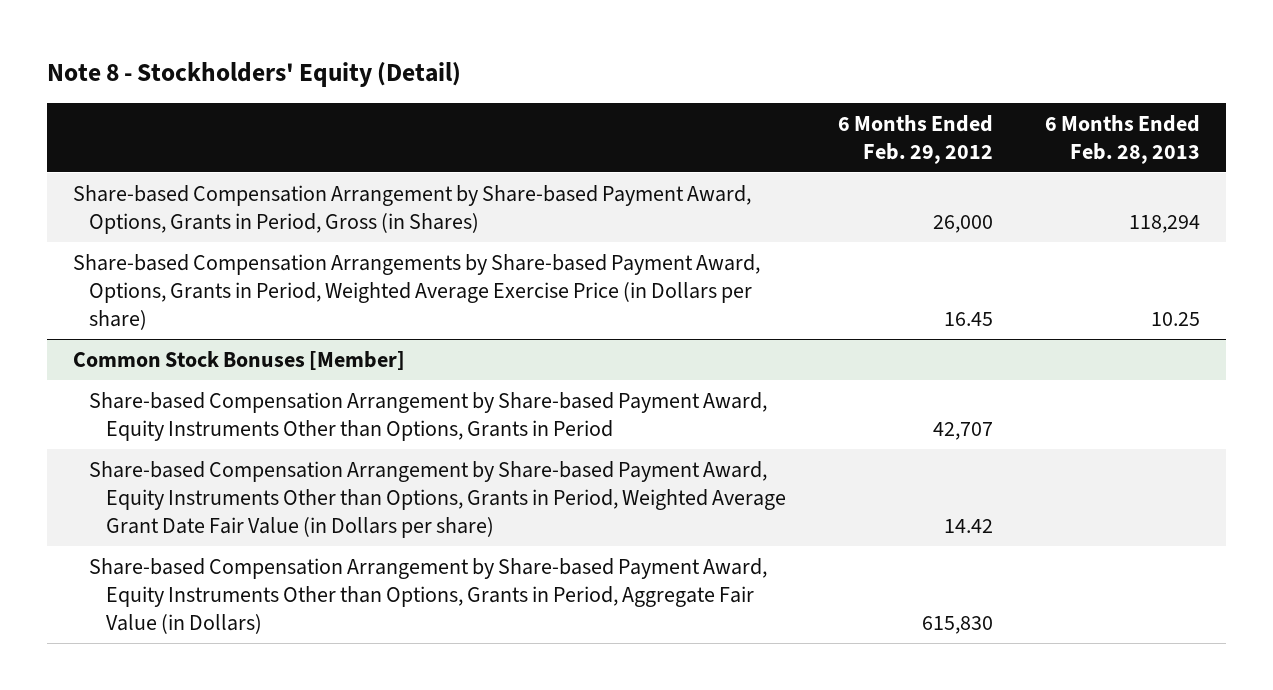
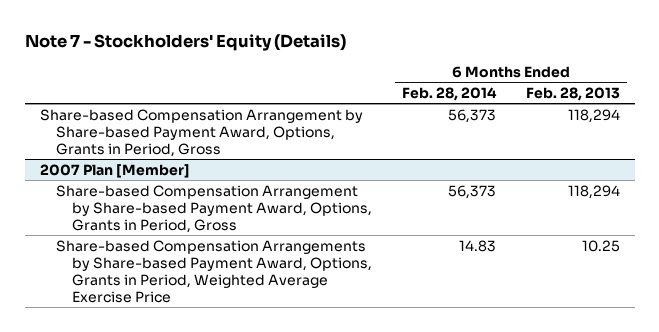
[46,61,461,87] Note 8 - Stockholders' Equity (Detail) -> [24,33,346,51] Note 7 - Stockholders' Equity (Details)
[838,114,994,164] 6 Months Ended Feb. 29, 2012 -> none
none -> [402,86,498,101] Feb. 28, 2014
[72,253,760,330] Share-based Compensation Arrangements by Share-based Payment Award, Options, Grants in Period, Weighted Average Exercise Price (in Dollars per share) -> none
[72,350,405,370] Common Stock Bonuses [Member] -> none
[89,391,768,441] Share-based Compensation Arrangement by Share-based Payment Award, Equity Instruments Other than Options, Grants in Period -> none
[89,460,787,538] Share-based Compensation Arrangement by Share-based Payment Award, Equity Instruments Other than Options, Grants in Period, Weighted Average Grant Date Fair Value (in Dollars per share) -> none
[89,557,768,634] Share-based Compensation Arrangement by Share-based Payment Award, Equity Instruments Other than Options, Grants in Period, Aggregate Fair Value (in Dollars) -> none
[72,184,751,234] Share-based Compensation Arrangement by Share-based Payment Award, Options, Grants in Period, Gross (in Shares) -> [39,108,363,157] Share-based Compensation Arrangement by Share-based Payment Award, Options, Grants in Period, Gross
none -> [39,163,190,178] 2007 Plan [Member]
none -> [56,184,373,233] Share-based Compensation Arrangement by Share-based Payment Award, Options, Grants in Period, Gross
none -> [56,239,373,304] Share-based Compensation Arrangements by Share-based Payment Award, Options, Grants in Period, Weighted Average Exercise Price

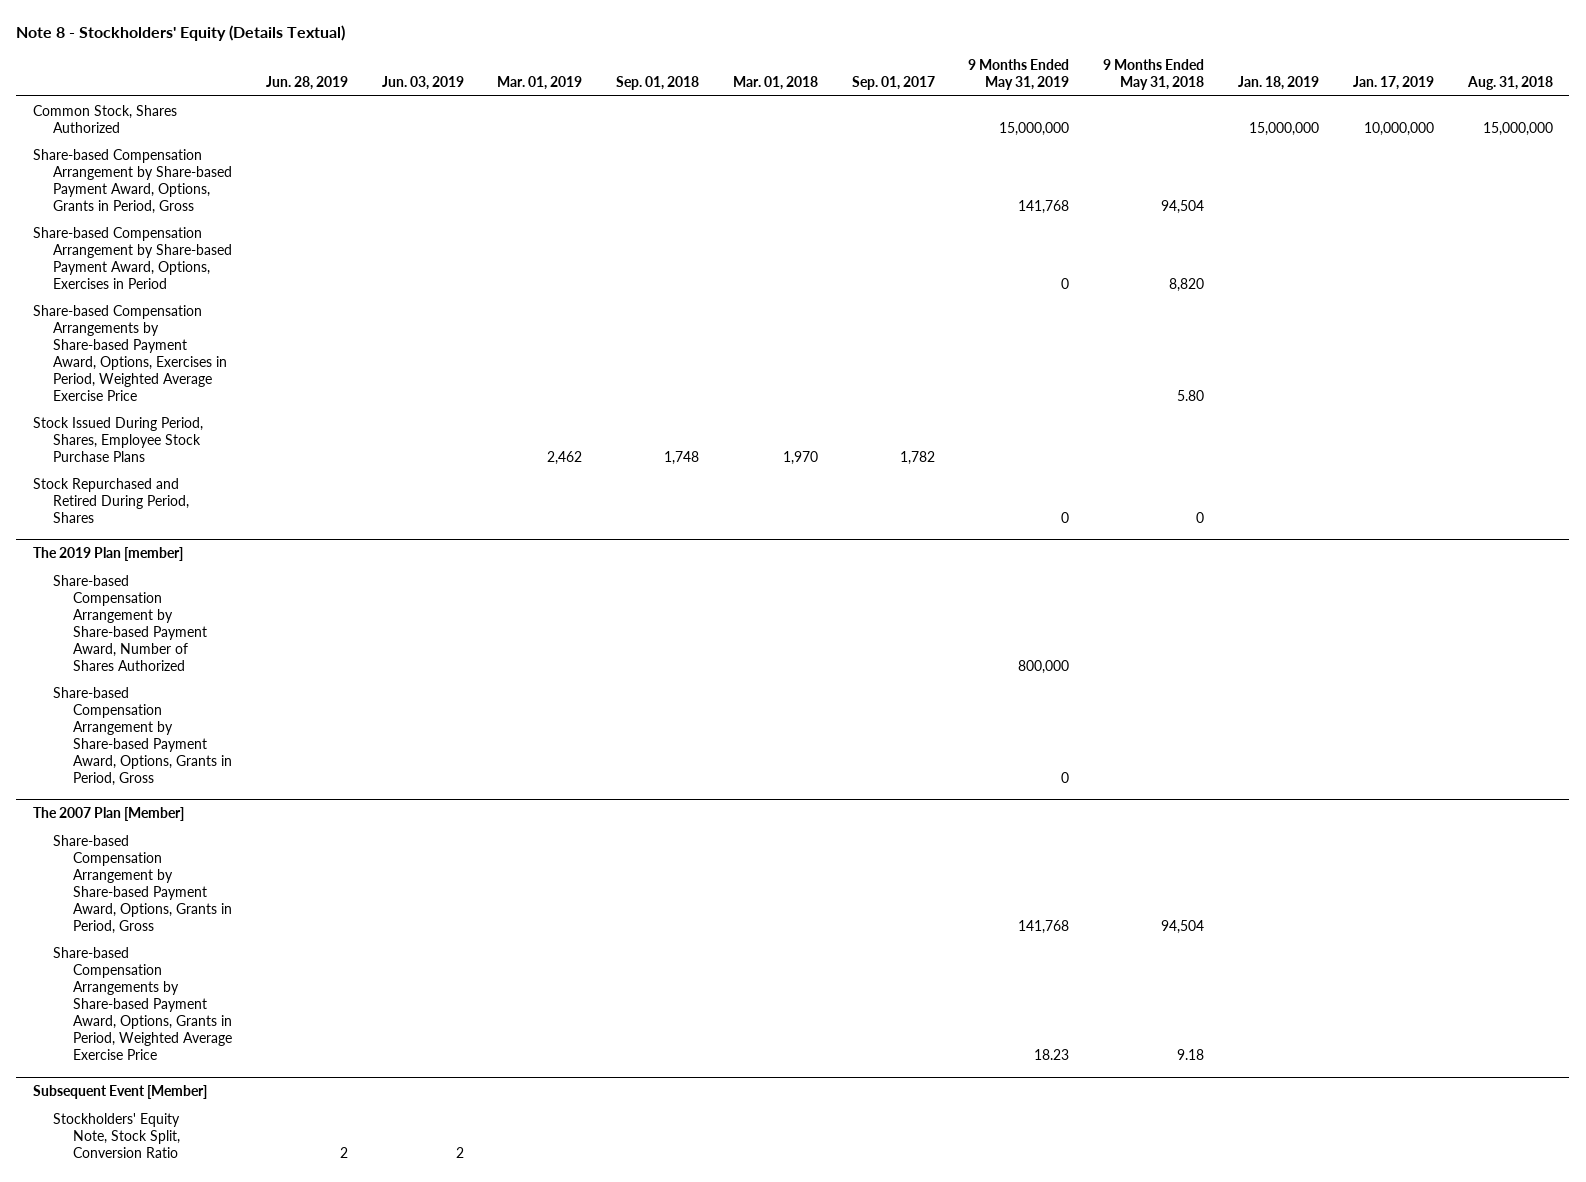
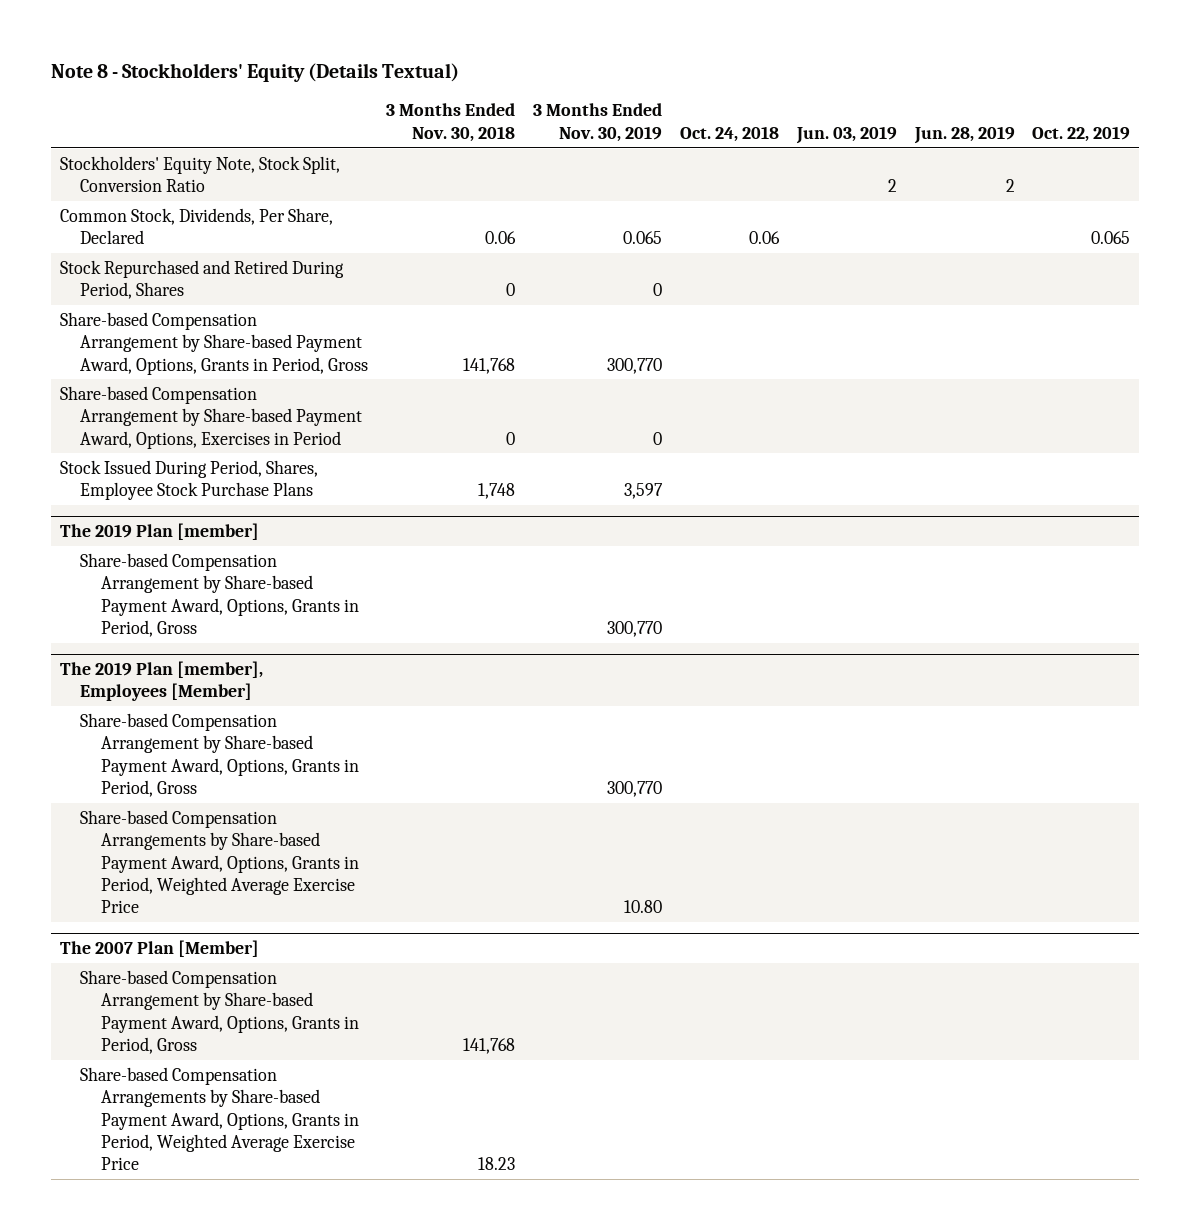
[497,76,583,91] Mar. 01, 2019 -> none
[616,76,700,91] Sep. 01, 2018 -> none
[732,76,818,91] Mar. 01, 2018 -> none
[851,76,935,91] Sep. 01, 2017 -> none
[968,59,1070,91] 9 Months Ended May 31, 2019 -> none
[1103,59,1205,91] 9 Months Ended May 31, 2018 -> none
[1238,76,1320,91] Jan. 18, 2019 -> none
[1352,76,1434,91] Jan. 17, 2019 -> none
[1466,76,1553,91] Aug. 31, 2018 -> none
none -> [386,103,516,142] 3 Months Ended Nov. 30, 2018
none -> [533,103,663,142] 3 Months Ended Nov. 30, 2019
none -> [679,125,779,142] Oct. 24, 2018
none -> [1032,125,1131,142] Oct. 22, 2019
[32,104,177,133] Common Stock, Shares Authorized -> none
none -> [59,155,340,193] Stockholders' Equity Note, Stock Split, Conversion Ratio
none -> [59,207,333,245] Common Stock, Dividends, Per Share, Declared
[32,477,189,523] Stock Repurchased and Retired During Period, Shares -> [59,259,344,300] Stock Repurchased and Retired During Period, Shares
[32,304,227,401] Share-based Compensation Arrangements by Share-based Payment Award, Options, Exercises in Period, Weighted Average Exercise Price -> none
[52,574,207,671] Share-based Compensation Arrangement by Share-based Payment Award, Number of Shares Authorized -> none
none -> [59,660,263,702] The 2019 Plan [member], Employees [Member]
none -> [80,712,360,798] Share-based Compensation Arrangement by Share-based Payment Award, Options, Grants in Period, Gross
none -> [80,809,360,914] Share-based Compensation Arrangements by Share-based Payment Award, Options, Grants in Period, Weighted Average Exercise Price
[32,1085,207,1100] Subsequent Event [Member] -> none
[52,1112,180,1158] Stockholders' Equity Note, Stock Split, Conversion Ratio -> none

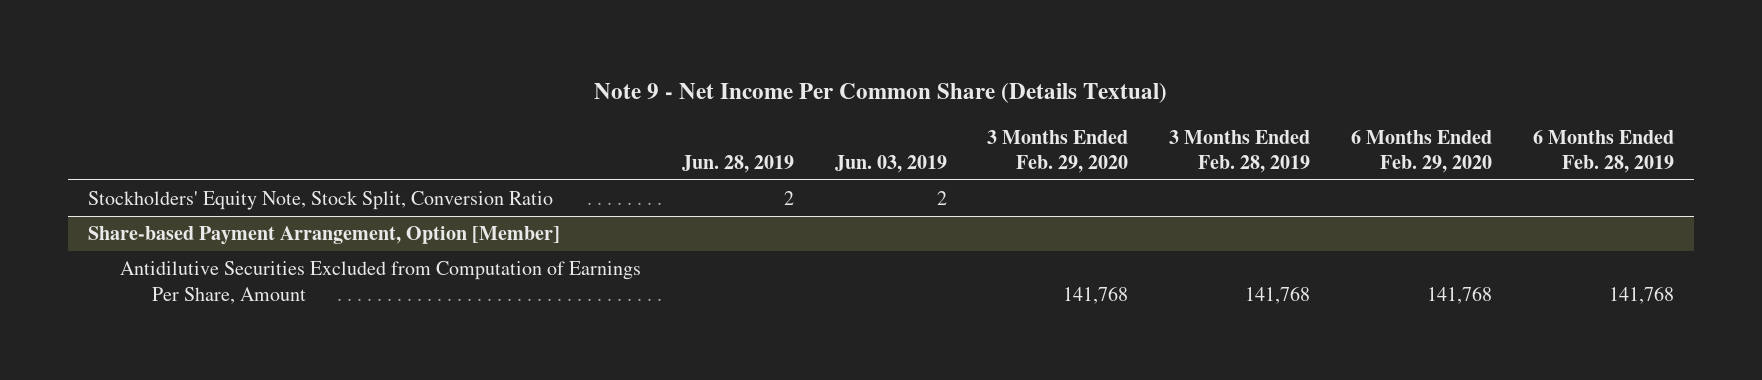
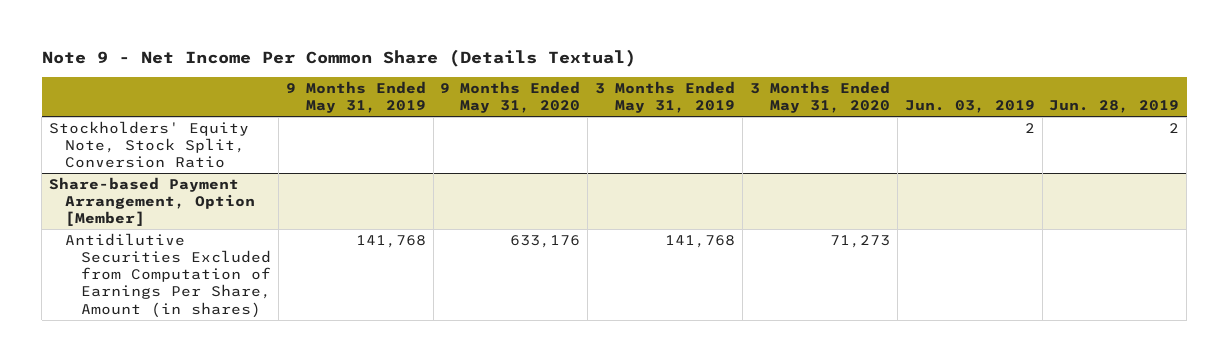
[987,129,1129,174] 3 Months Ended Feb. 29, 2020 -> none
[1169,129,1311,174] 3 Months Ended Feb. 28, 2019 -> none
[1350,129,1492,174] 6 Months Ended Feb. 29, 2020 -> none
[1532,129,1674,174] 6 Months Ended Feb. 28, 2019 -> none
none -> [285,81,426,114] 9 Months Ended May 31, 2019
none -> [440,81,581,114] 9 Months Ended May 31, 2020
none -> [595,81,736,114] 3 Months Ended May 31, 2019
none -> [749,81,890,114] 3 Months Ended May 31, 2020
[120,261,642,304] Antidilutive Securities Excluded from Computation of Earnings Per Share, Amount -> [65,232,271,318] Antidilutive Securities Excluded from Computation of Earnings Per Share, Amount (in shares)

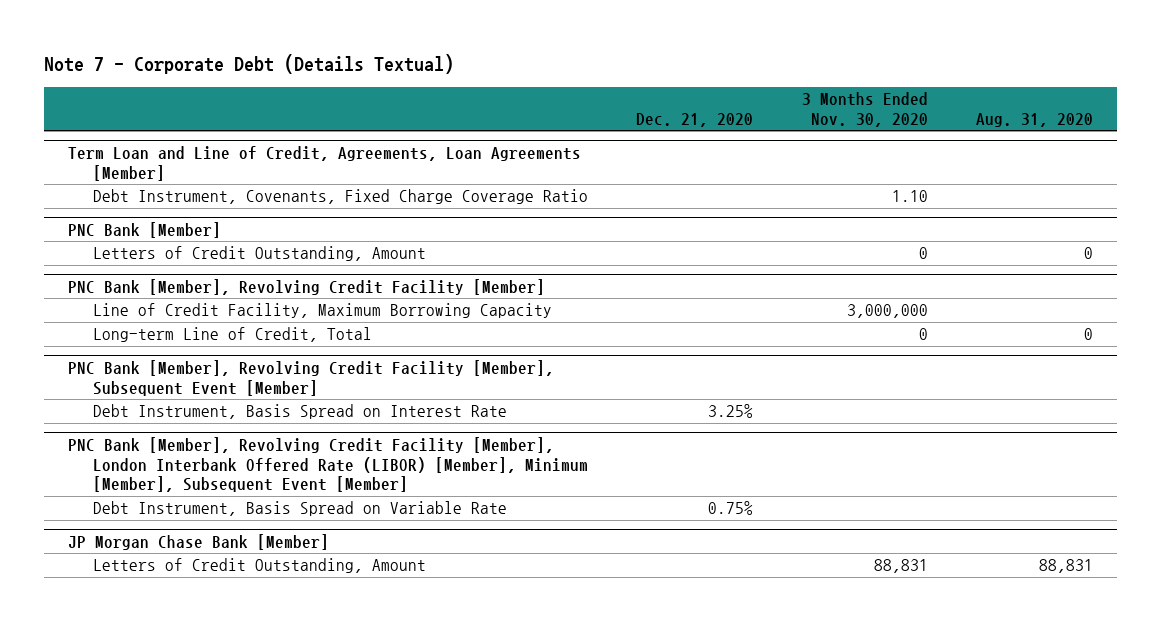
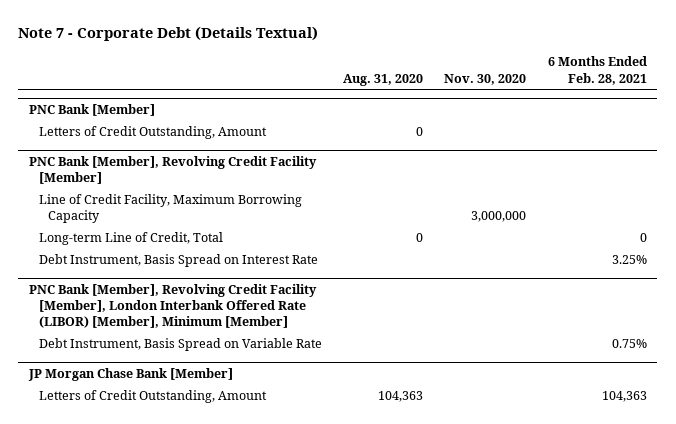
[636,112,754,127] Dec. 21, 2020 -> none
[801,92,928,127] 3 Months Ended Nov. 30, 2020 -> none
none -> [444,73,527,85] Nov. 30, 2020
none -> [547,56,647,85] 6 Months Ended Feb. 28, 2021
[67,146,581,181] Term Loan and Line of Credit, Agreements, Loan Agreements [Member] -> none
[92,189,588,205] Debt Instrument, Covenants, Fixed Charge Coverage Ratio -> none
[67,360,554,396] PNC Bank [Member], Revolving Credit Facility [Member], Subsequent Event [Member] -> none
[92,404,507,420] Debt Instrument, Basis Spread on Interest Rate -> none
none -> [38,253,318,267] Debt Instrument, Basis Spread on Interest Rate
[67,437,588,493] PNC Bank [Member], Revolving Credit Facility [Member], London Interbank Offered Rate (LIBOR) [Member], Minimum [Member], Subsequent Event [Member] -> [29,283,318,329] PNC Bank [Member], Revolving Credit Facility [Member], London Interbank Offered Rate (LIBOR) [Member], Minimum [Member]
[1039,559,1094,574] 88,831 -> [378,390,424,402] 104,363

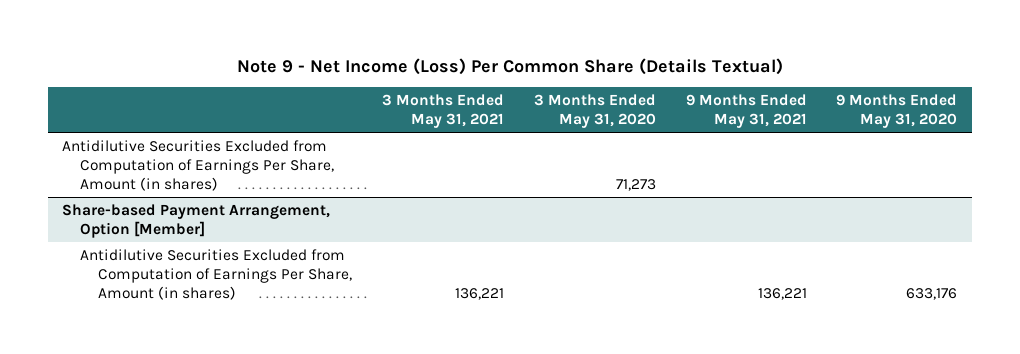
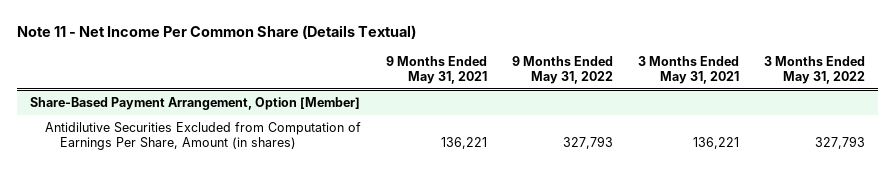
[236,57,783,75] Note 9 - Net Income (Loss) Per Common Share (Details Textual) -> [17,24,417,39] Note 11 - Net Income Per Common Share (Details Textual)
[533,94,656,129] 3 Months Ended May 31, 2020 -> none
[836,94,958,129] 9 Months Ended May 31, 2020 -> none
none -> [512,56,614,84] 9 Months Ended May 31, 2022
none -> [764,56,866,84] 3 Months Ended May 31, 2022
[62,139,335,191] Antidilutive Securities Excluded from Computation of Earnings Per Share, Amount (in shares) -> none
[62,203,331,238] Share-based Payment Arrangement, Option [Member] -> [29,96,360,110] Share-Based Payment Arrangement, Option [Member]

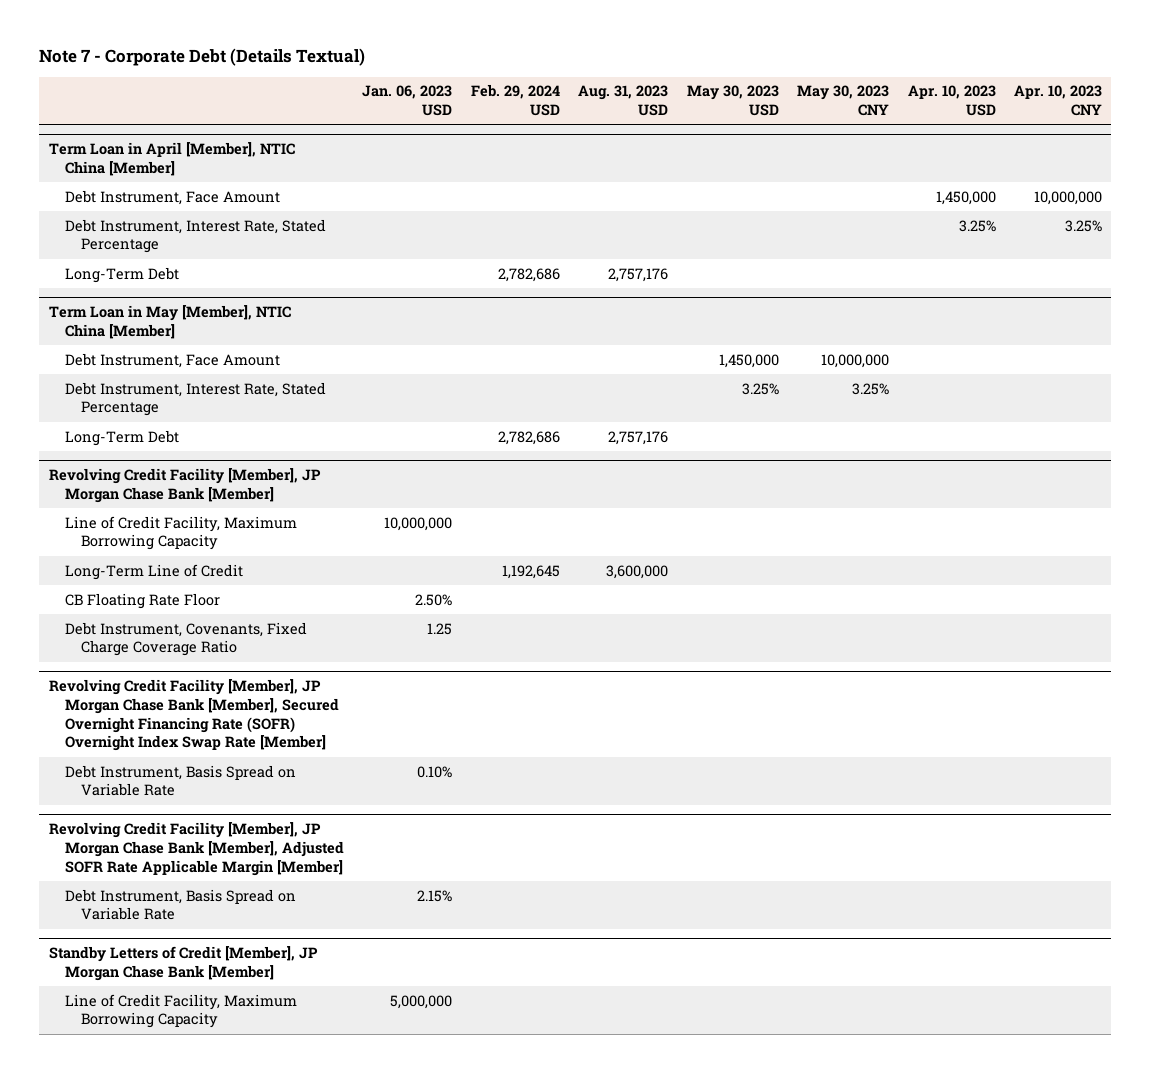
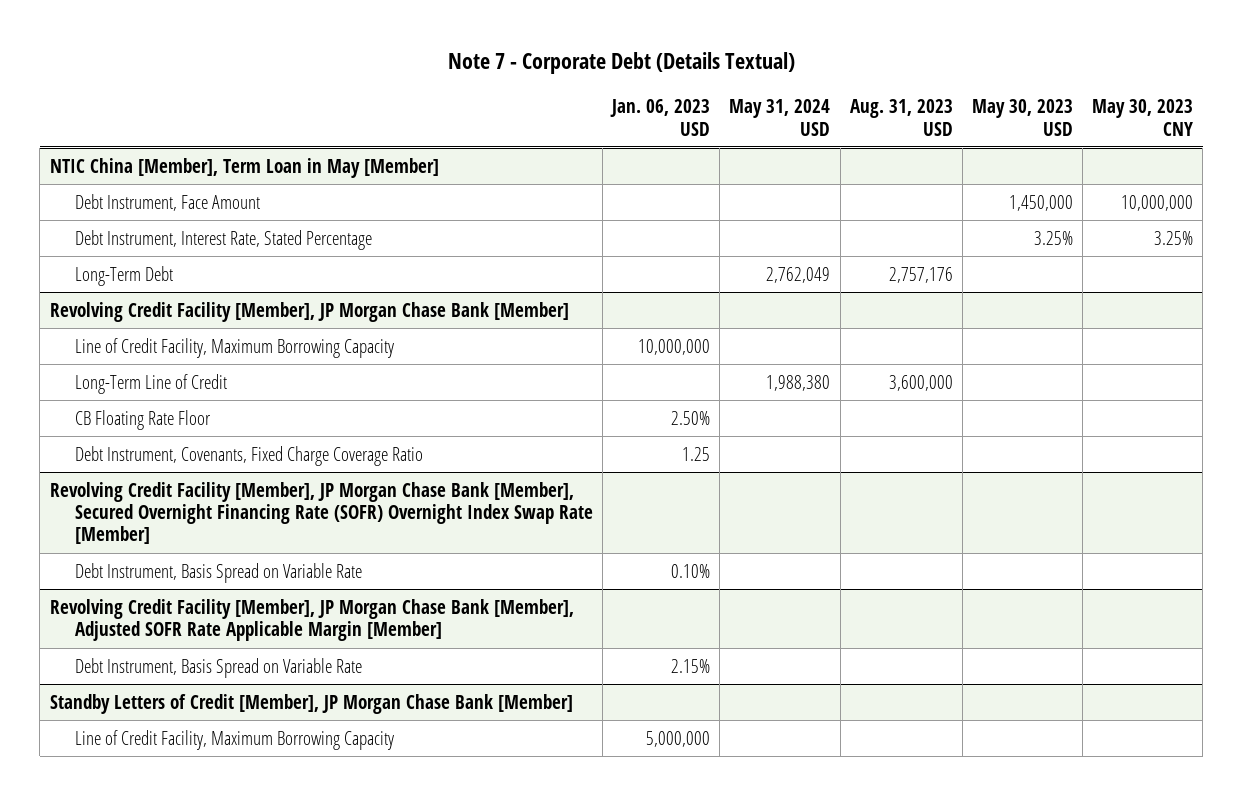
[470,84,560,117] Feb. 29, 2024 USD -> none
[907,85,996,117] Apr. 10, 2023 USD -> none
[1014,85,1103,117] Apr. 10, 2023 CNY -> none
none -> [729,99,831,136] May 31, 2024 USD
[48,142,295,176] Term Loan in April [Member], NTIC China [Member] -> none
[64,189,280,205] Debt Instrument, Face Amount -> none
[64,218,326,254] Debt Instrument, Interest Rate, Stated Percentage -> none
[64,266,179,283] Long-Term Debt -> none
[48,305,291,339] Term Loan in May [Member], NTIC China [Member] -> [49,157,439,178] NTIC China [Member], Term Loan in May [Member]

